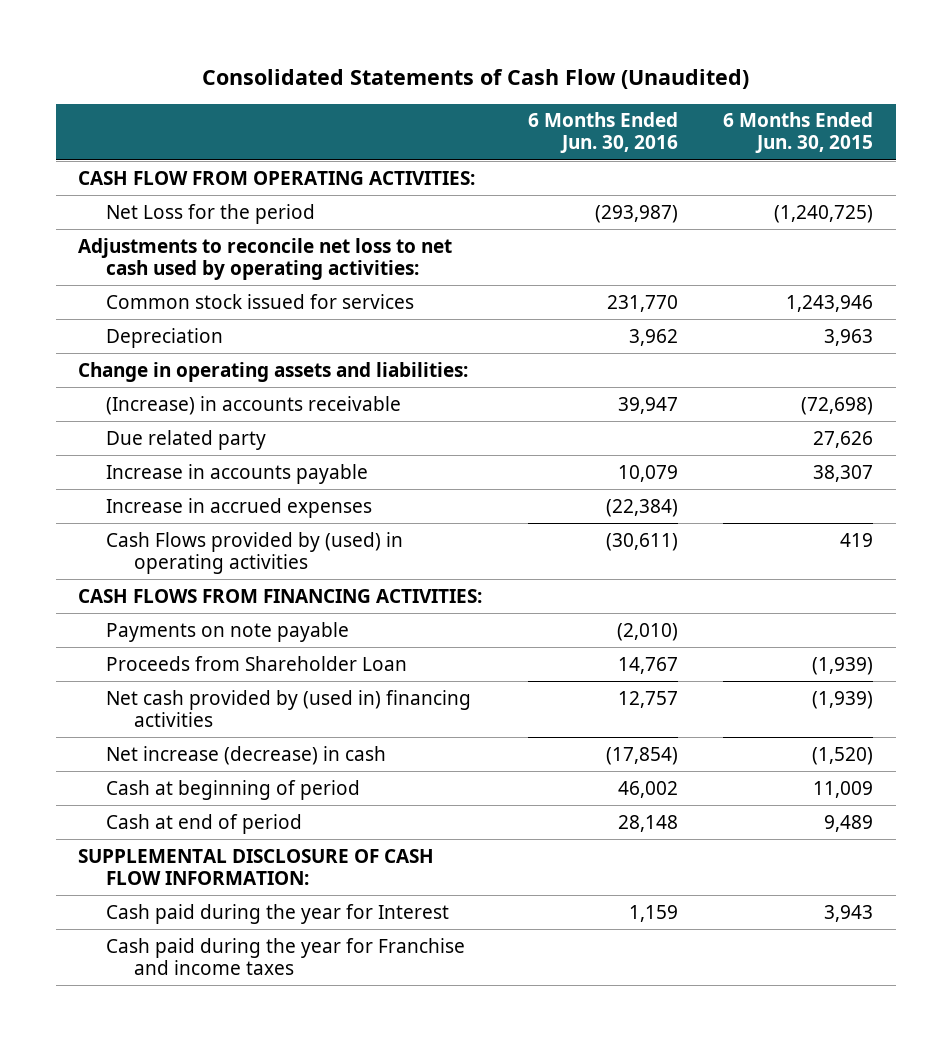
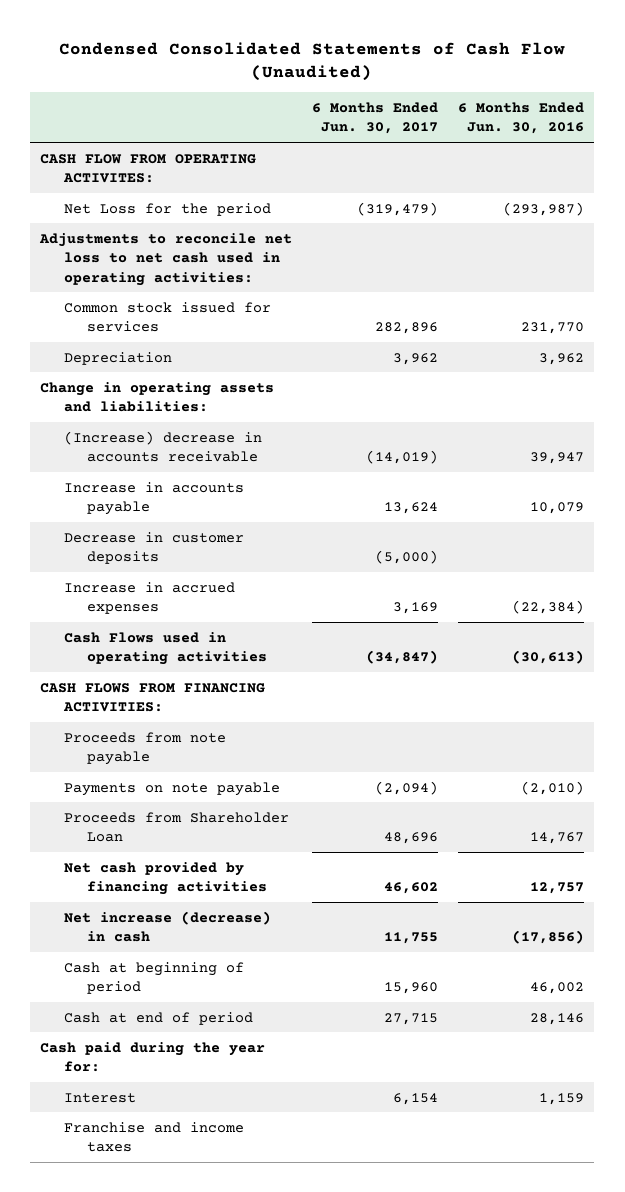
[201,68,749,89] Consolidated Statements of Cash Flow (Unaudited) -> [59,41,566,82] Condensed Consolidated Statements of Cash Flow (Unaudited)
[723,112,874,154] 6 Months Ended Jun. 30, 2015 -> none
none -> [312,101,439,135] 6 Months Ended Jun. 30, 2017
[78,170,476,185] CASH FLOW FROM OPERATING ACTIVITIES: -> [40,153,257,184] CASH FLOW FROM OPERATING ACTIVITES:
[78,237,453,280] Adjustments to reconcile net loss to net cash used by operating activities: -> [39,232,293,286] Adjustments to reconcile net loss to net cash used in operating activities:
[106,429,267,450] Due related party -> none
[106,395,402,415] (Increase) in accounts receivable -> [63,430,262,463] (Increase) decrease in accounts receivable
none -> [63,531,244,565] Decrease in customer deposits
[106,531,404,574] Cash Flows provided by (used) in operating activities -> [63,631,268,666] Cash Flows used in operating activities
[605,532,678,551] (30,611) -> [512,650,585,665] (30,613)
none -> [63,731,226,766] Proceeds from note payable
[106,689,472,727] Net cash provided by (used in) financing activities -> [63,861,268,896] Net cash provided by financing activities
[605,746,678,765] (17,854) -> [512,930,585,945] (17,856)
[78,848,435,885] SUPPLEMENTAL DISCLOSURE OF CASH FLOW INFORMATION: -> none
[617,814,678,832] 28,148 -> [530,1012,585,1025] 28,146
none -> [40,1041,266,1073] Cash paid during the year for:
[106,903,450,924] Cash paid during the year for Interest -> [63,1092,136,1103] Interest
[106,937,466,975] Cash paid during the year for Franchise and income taxes -> [63,1121,244,1153] Franchise and income taxes

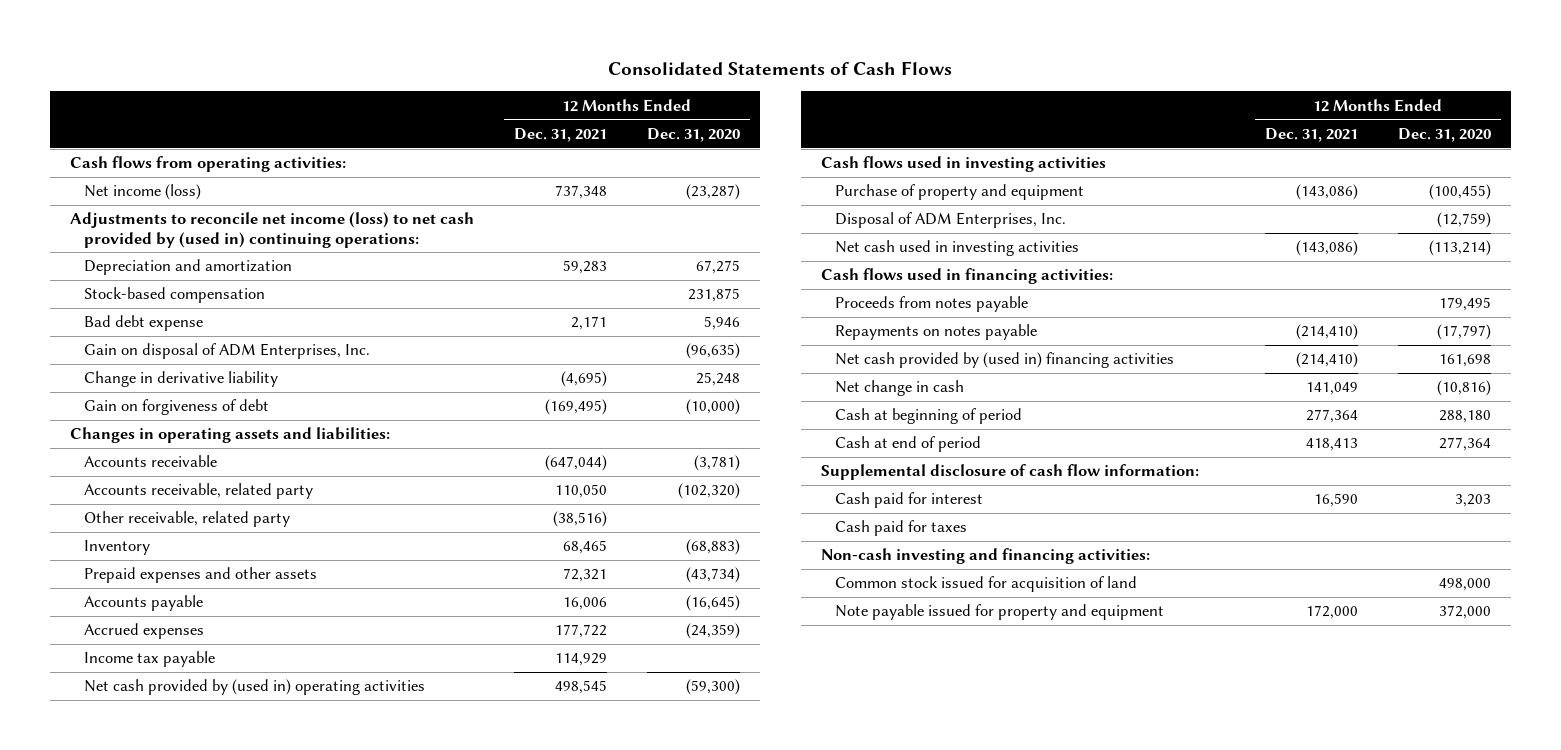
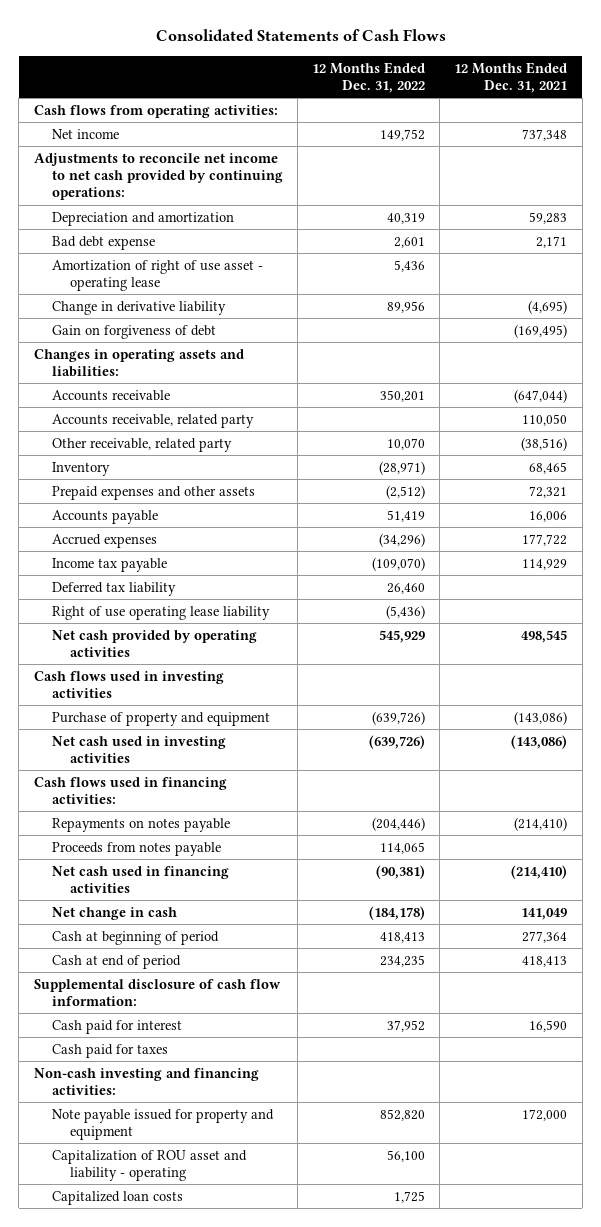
[646,128,740,143] Dec. 31, 2020 -> none
none -> [312,61,426,93] 12 Months Ended Dec. 31, 2022
[83,184,201,201] Net income (loss) -> [51,128,119,139] Net income
[69,212,474,248] Adjustments to reconcile net income (loss) to net cash provided by (used in) continuing operations: -> [33,152,283,201] Adjustments to reconcile net income to net cash provided by continuing operations:
[83,287,265,304] Stock-based compensation -> none
[83,343,370,360] Gain on disposal of ADM Enterprises, Inc. -> none
none -> [51,259,263,291] Amortization of right of use asset - operating lease
none -> [51,581,176,596] Deferred tax liability
none -> [51,605,270,620] Right of use operating lease liability
[83,679,425,696] Net cash provided by (used in) operating activities -> [51,629,257,657] Net cash provided by operating activities
[834,212,1066,229] Disposal of ADM Enterprises, Inc. -> none
[834,296,1028,313] Proceeds from notes payable -> [51,841,221,856] Proceeds from notes payable
[834,352,1174,369] Net cash provided by (used in) financing activities -> [51,865,229,893] Net cash used in financing activities
[834,576,1137,593] Common stock issued for acquisition of land -> none
none -> [51,1149,247,1181] Capitalization of ROU asset and liability - operating
none -> [51,1190,183,1205] Capitalized loan costs

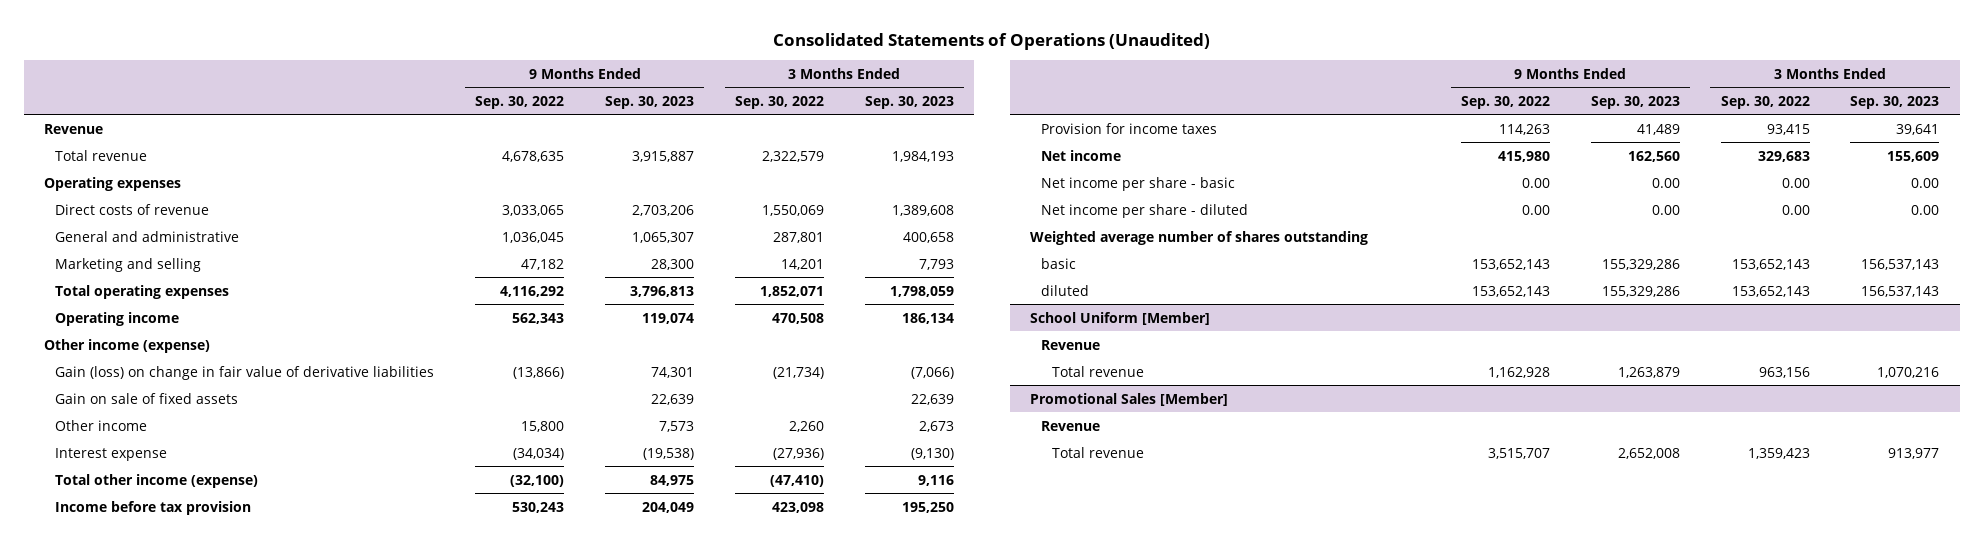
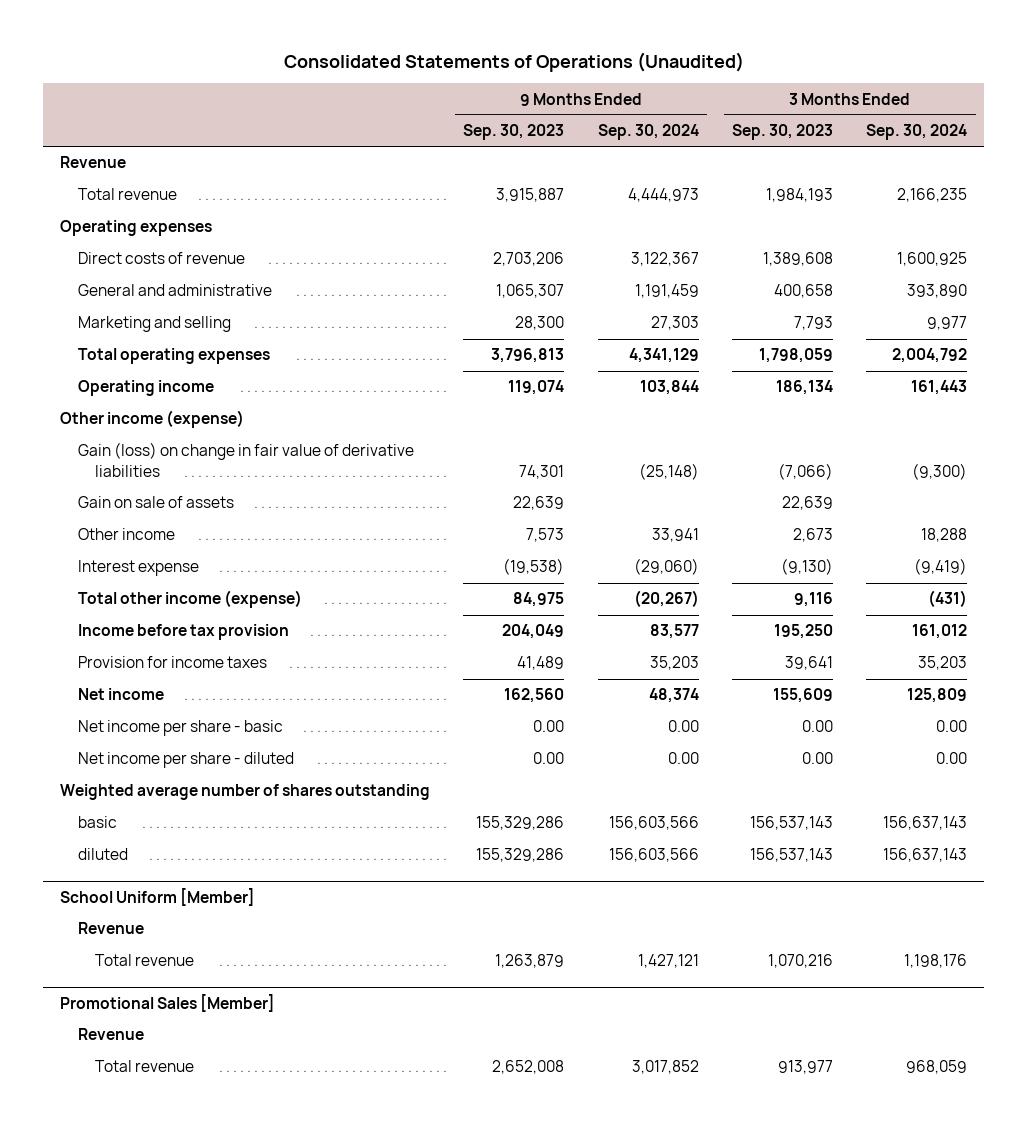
[475,95,565,109] Sep. 30, 2022 -> none
[734,95,824,109] Sep. 30, 2022 -> none
none -> [597,124,699,141] Sep. 30, 2024
none -> [866,124,968,141] Sep. 30, 2024
[55,392,239,404] Gain on sale of fixed assets -> [77,496,234,509] Gain on sale of assets

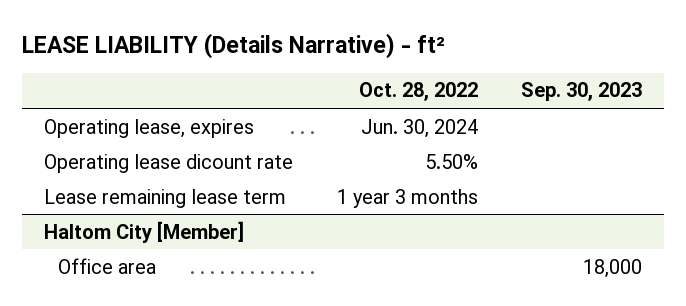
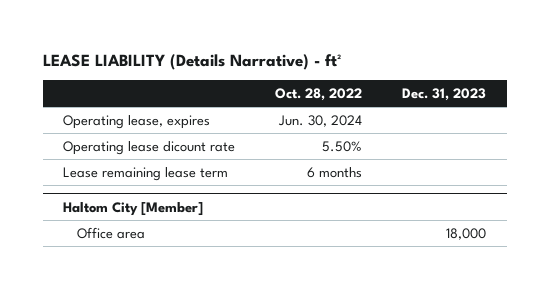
[521,82,643,102] Sep. 30, 2023 -> none
none -> [402,88,487,102] Dec. 31, 2023
[336,188,478,208] 1 year 3 months -> [307,166,363,178] 6 months

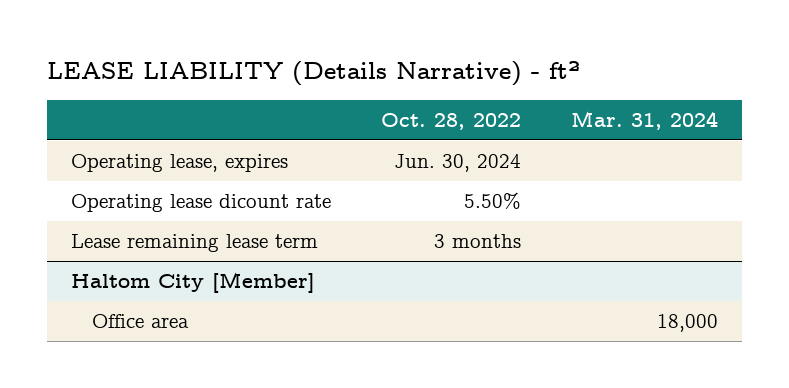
[402,88,487,102] Dec. 31, 2023 -> none
none -> [570,111,718,131] Mar. 31, 2024
[307,166,363,178] 6 months -> [434,234,522,249] 3 months

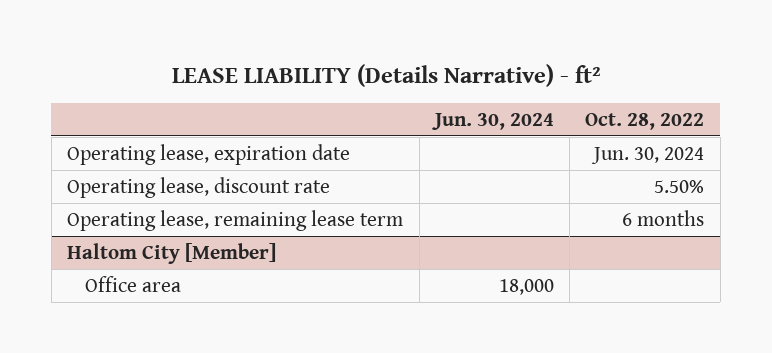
[570,111,718,131] Mar. 31, 2024 -> none
none -> [431,112,554,130] Jun. 30, 2024
[71,154,289,173] Operating lease, expires -> [67,143,351,165] Operating lease, expiration date
[71,194,332,213] Operating lease dicount rate -> [67,176,331,198] Operating lease, discount rate
[71,234,319,253] Lease remaining lease term -> [67,209,404,231] Operating lease, remaining lease term
[434,234,522,249] 3 months -> [622,209,705,226] 6 months

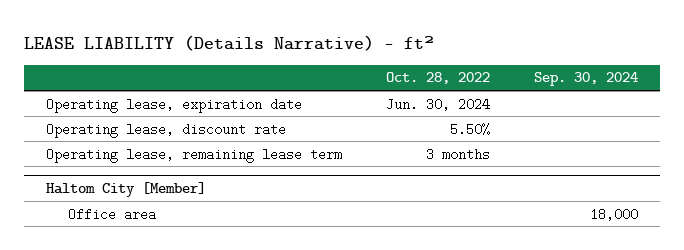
[431,112,554,130] Jun. 30, 2024 -> none
none -> [534,72,639,87] Sep. 30, 2024
[622,209,705,226] 6 months -> [425,147,490,161] 3 months

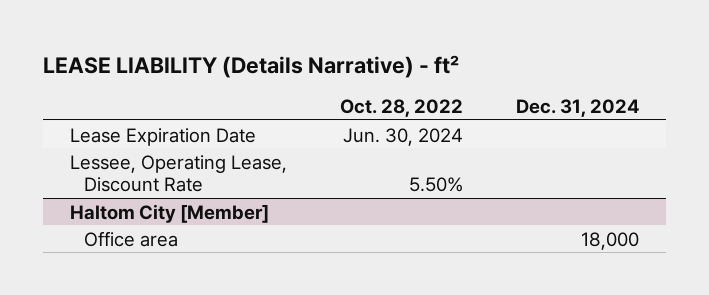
[534,72,639,87] Sep. 30, 2024 -> none
none -> [516,98,640,117] Dec. 31, 2024
[45,147,342,163] Operating lease, remaining lease term -> none
[45,97,302,113] Operating lease, expiration date -> [69,127,256,146] Lease Expiration Date
[45,122,286,138] Operating lease, discount rate -> [69,154,287,192] Lessee, Operating Lease, Discount Rate

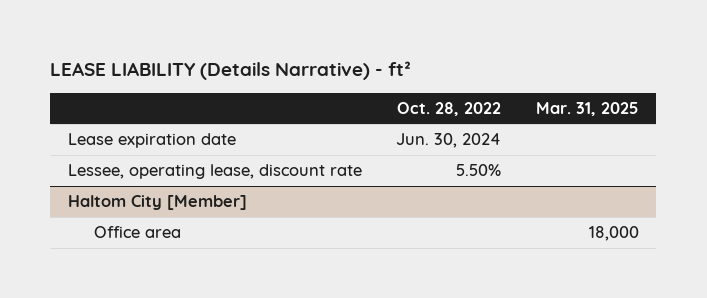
[516,98,640,117] Dec. 31, 2024 -> none
none -> [535,101,639,116] Mar. 31, 2025
[69,127,256,146] Lease Expiration Date -> [67,133,236,149] Lease expiration date
[69,154,287,192] Lessee, Operating Lease, Discount Rate -> [67,164,362,180] Lessee, operating lease, discount rate

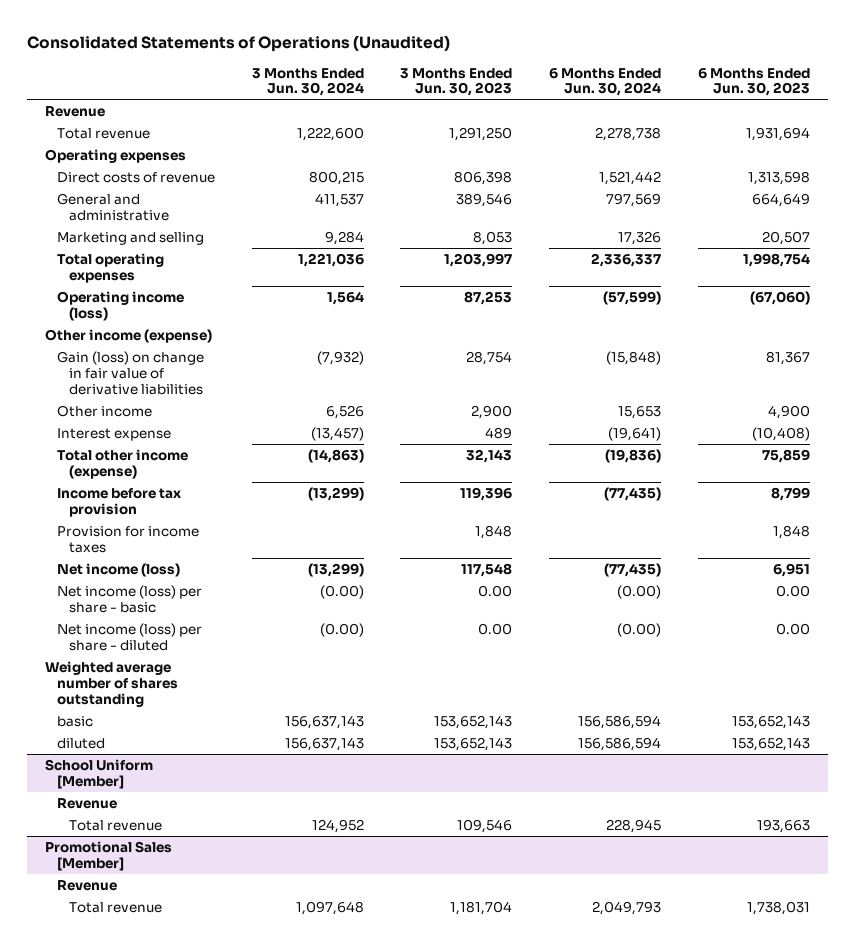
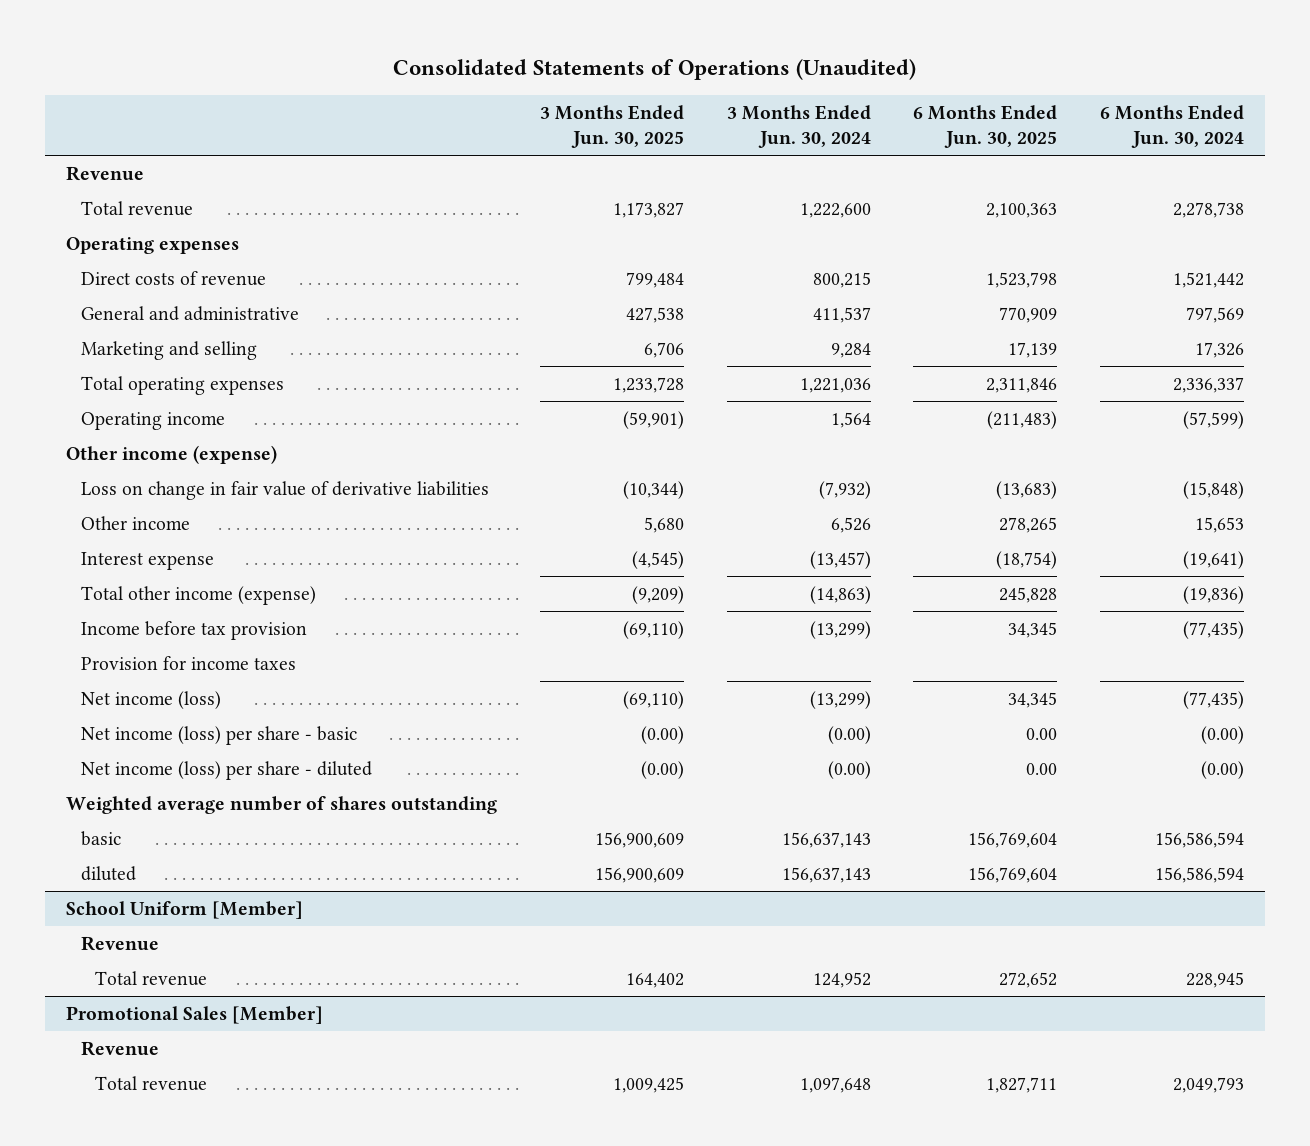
[400,67,513,97] 3 Months Ended Jun. 30, 2023 -> none
[697,67,810,97] 6 Months Ended Jun. 30, 2023 -> none
none -> [540,104,685,149] 3 Months Ended Jun. 30, 2025
none -> [913,104,1058,149] 6 Months Ended Jun. 30, 2025
[56,291,184,321] Operating income (loss) -> [80,411,225,430] Operating income
[56,351,204,395] Gain (loss) on change in fair value of derivative liabilities -> [80,480,489,500] Loss on change in fair value of derivative liabilities

